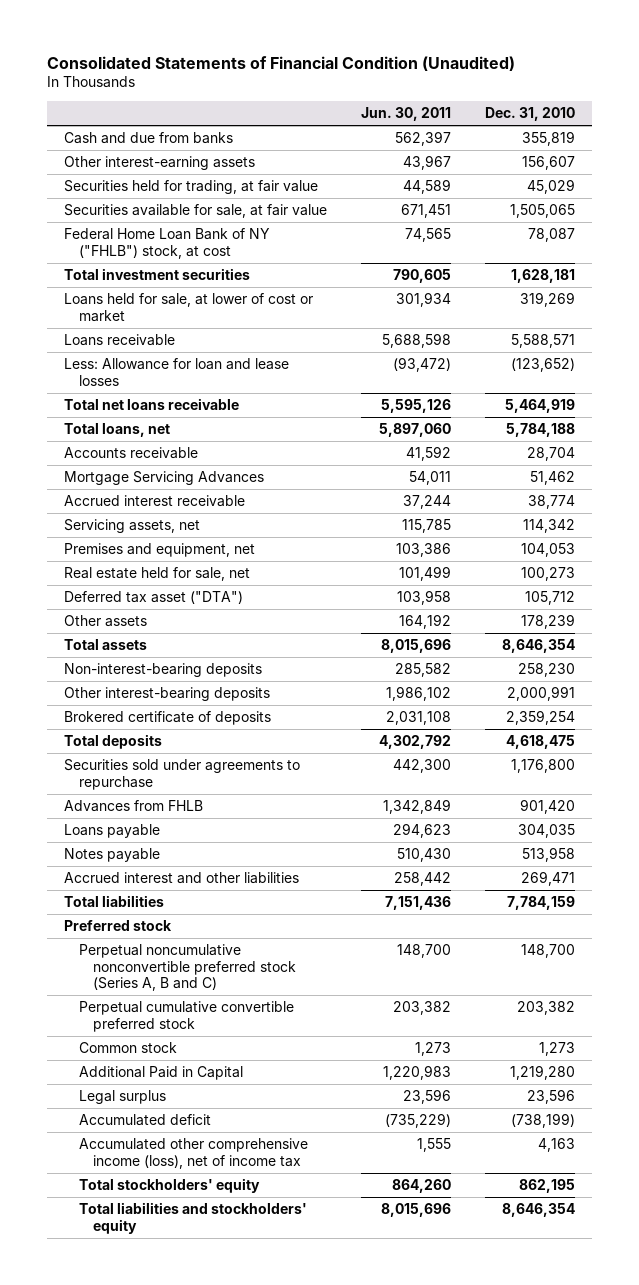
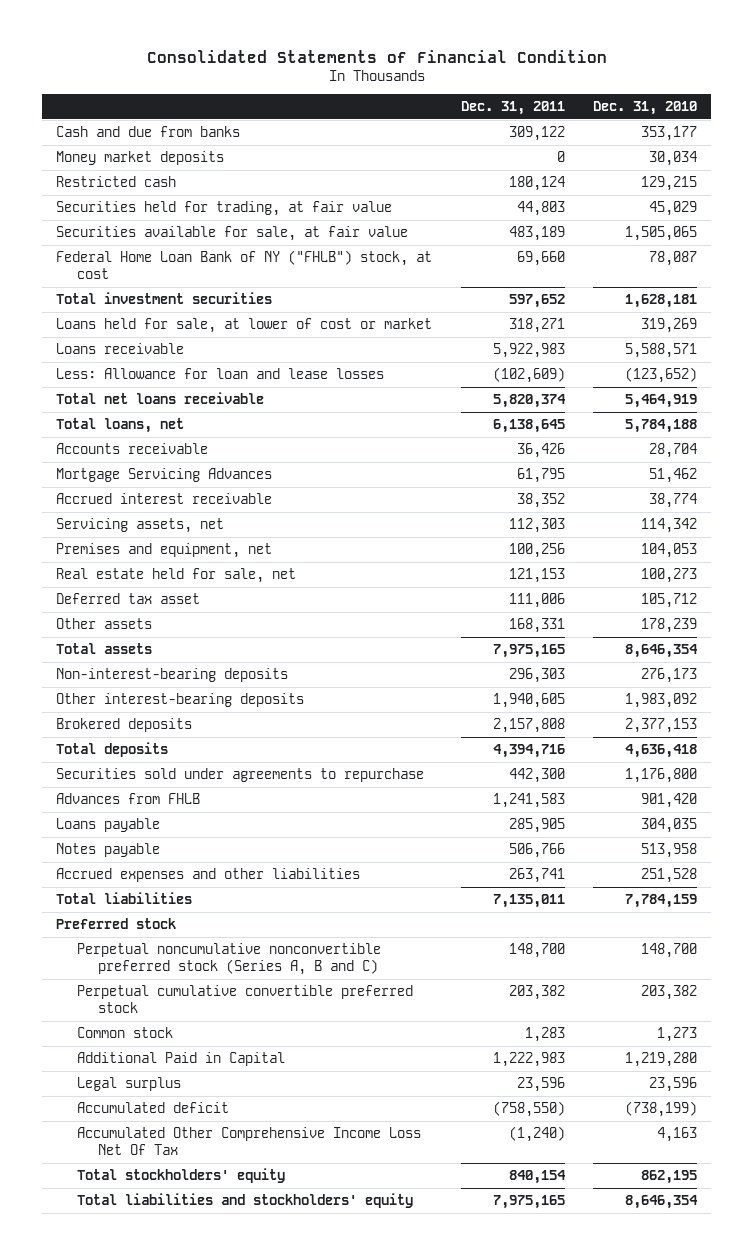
[47,55,516,71] Consolidated Statements of Financial Condition (Unaudited) -> [146,49,607,63] Consolidated Statements of Financial Condition
[361,107,452,122] Jun. 30, 2011 -> none
none -> [460,101,565,116] Dec. 31, 2011
[64,156,256,171] Other interest-earning assets -> none
[521,131,575,147] 355,819 -> [641,126,698,142] 353,177
none -> [56,151,225,166] Money market deposits
none -> [56,176,177,188] Restricted cash
[64,591,244,605] Deferred tax asset ("DTA") -> [56,593,201,605] Deferred tax asset
[517,663,575,678] 258,230 -> [641,668,698,684] 276,173
[506,686,575,702] 2,000,991 -> [625,693,698,709] 1,983,092
[64,711,272,726] Brokered certificate of deposits -> [56,718,193,733] Brokered deposits
[505,710,575,726] 2,359,254 -> [625,718,698,734] 2,377,153
[505,735,575,750] 4,618,475 -> [625,744,698,759] 4,636,418
[64,872,300,885] Accrued interest and other liabilities -> [56,868,361,883] Accrued expenses and other liabilities
[520,871,575,887] 269,471 -> [641,868,698,884] 251,528
[78,1138,308,1169] Accumulated other comprehensive income (loss), net of income tax -> [76,1127,421,1156] Accumulated Other Comprehensive Income Loss Net Of Tax

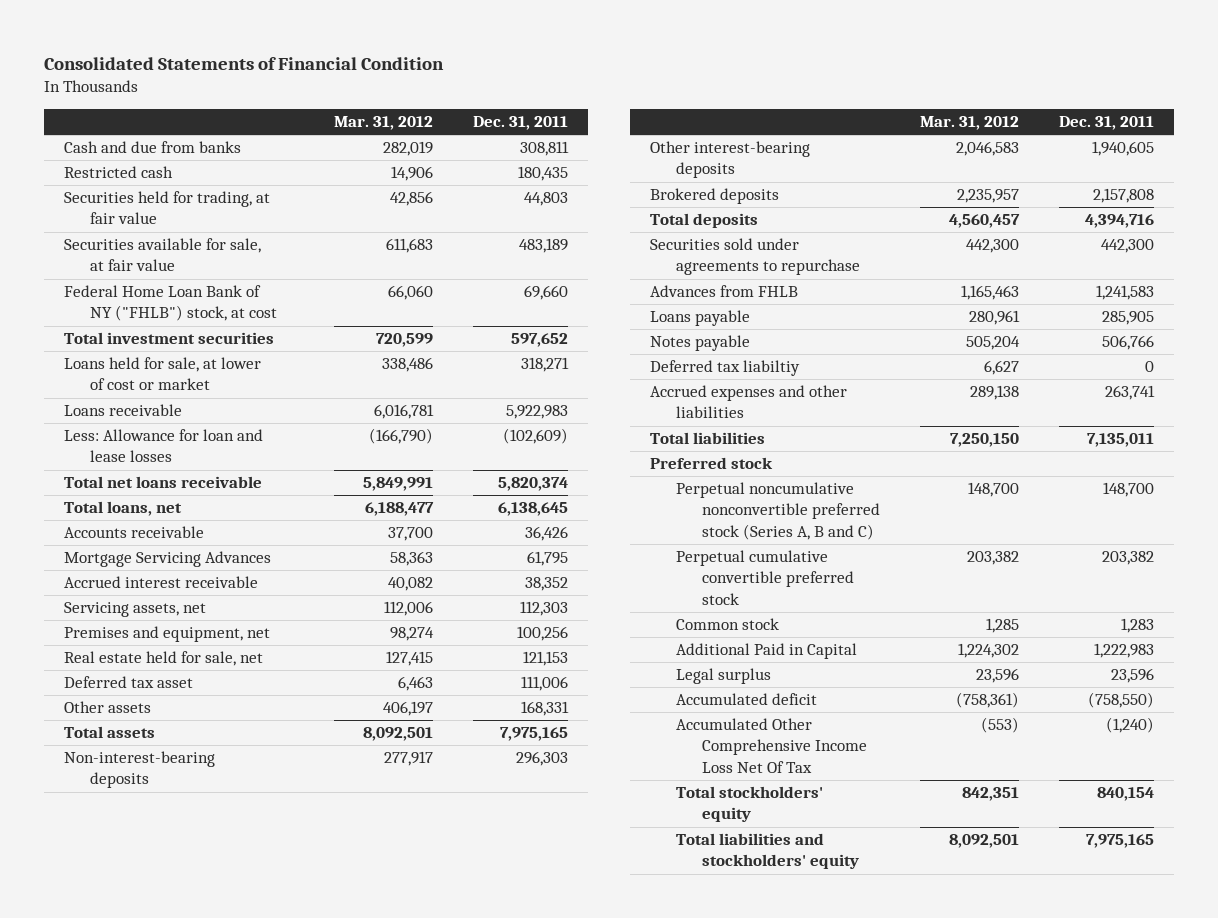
[593,101,698,116] Dec. 31, 2010 -> none
none -> [333,116,433,131] Mar. 31, 2012
[56,151,225,166] Money market deposits -> none
[508,126,565,142] 309,122 -> [519,141,569,157] 308,811
[508,176,565,192] 180,124 -> [517,166,568,182] 180,435
none -> [650,360,801,377] Deferred tax liabiltiy

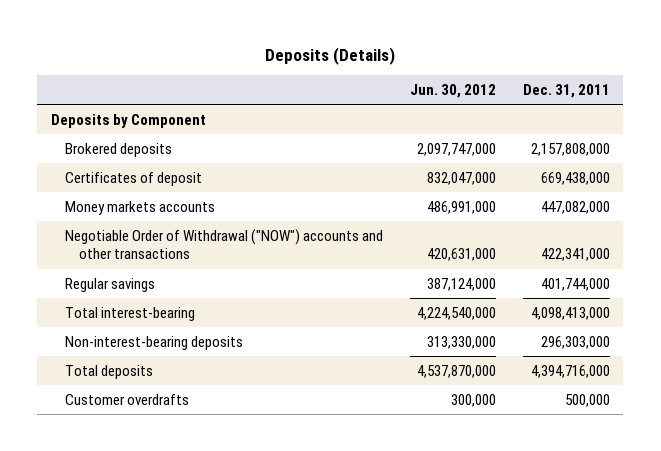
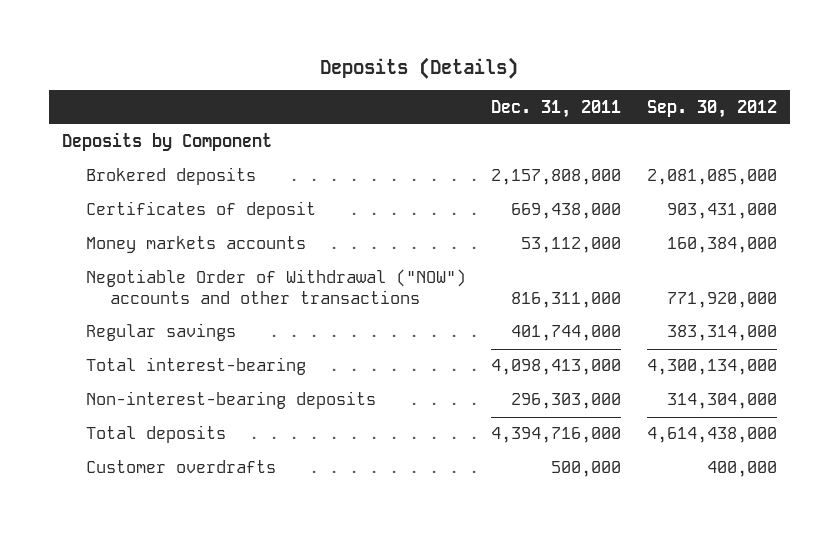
[409,84,496,99] Jun. 30, 2012 -> none
none -> [647,99,778,118] Sep. 30, 2012
[540,200,610,214] 447,082,000 -> [521,237,622,254] 53,112,000
[540,248,610,262] 422,341,000 -> [511,292,622,309] 816,311,000

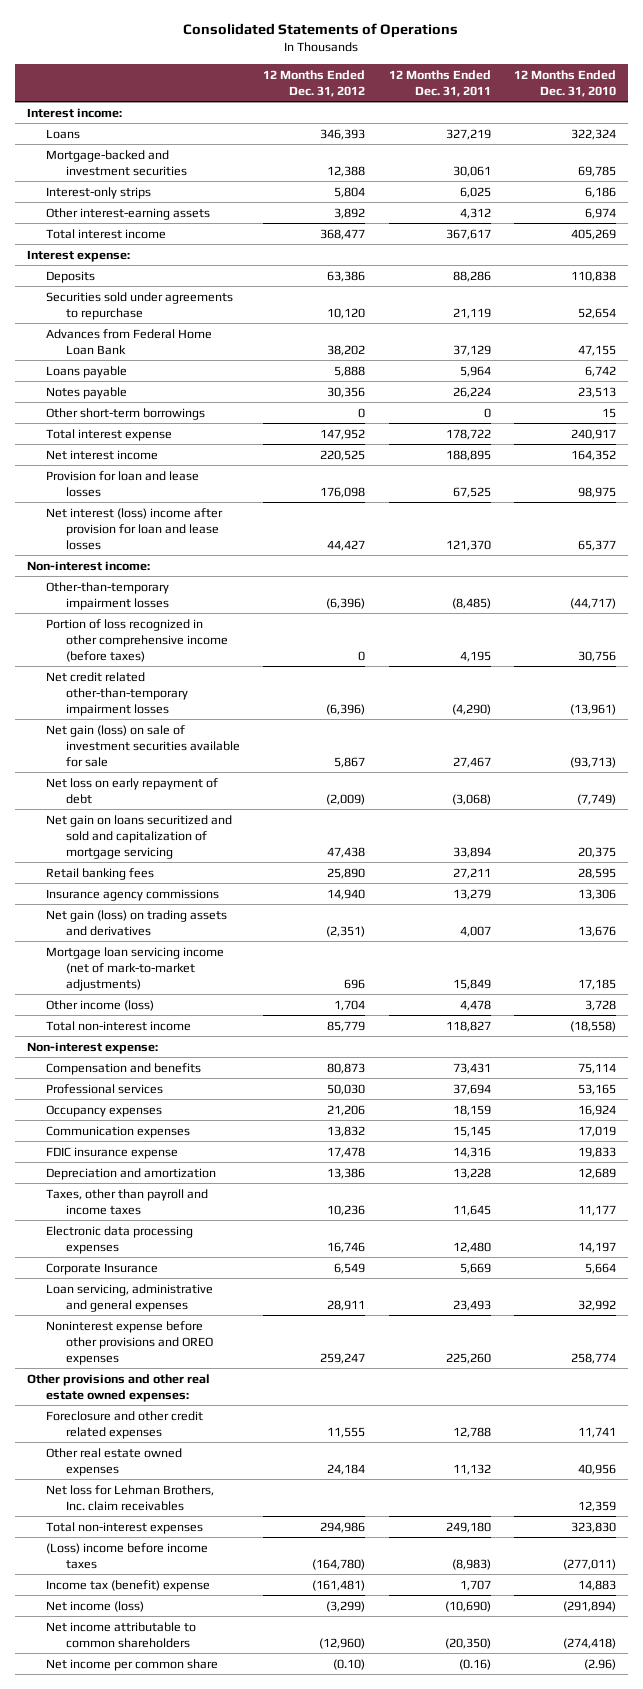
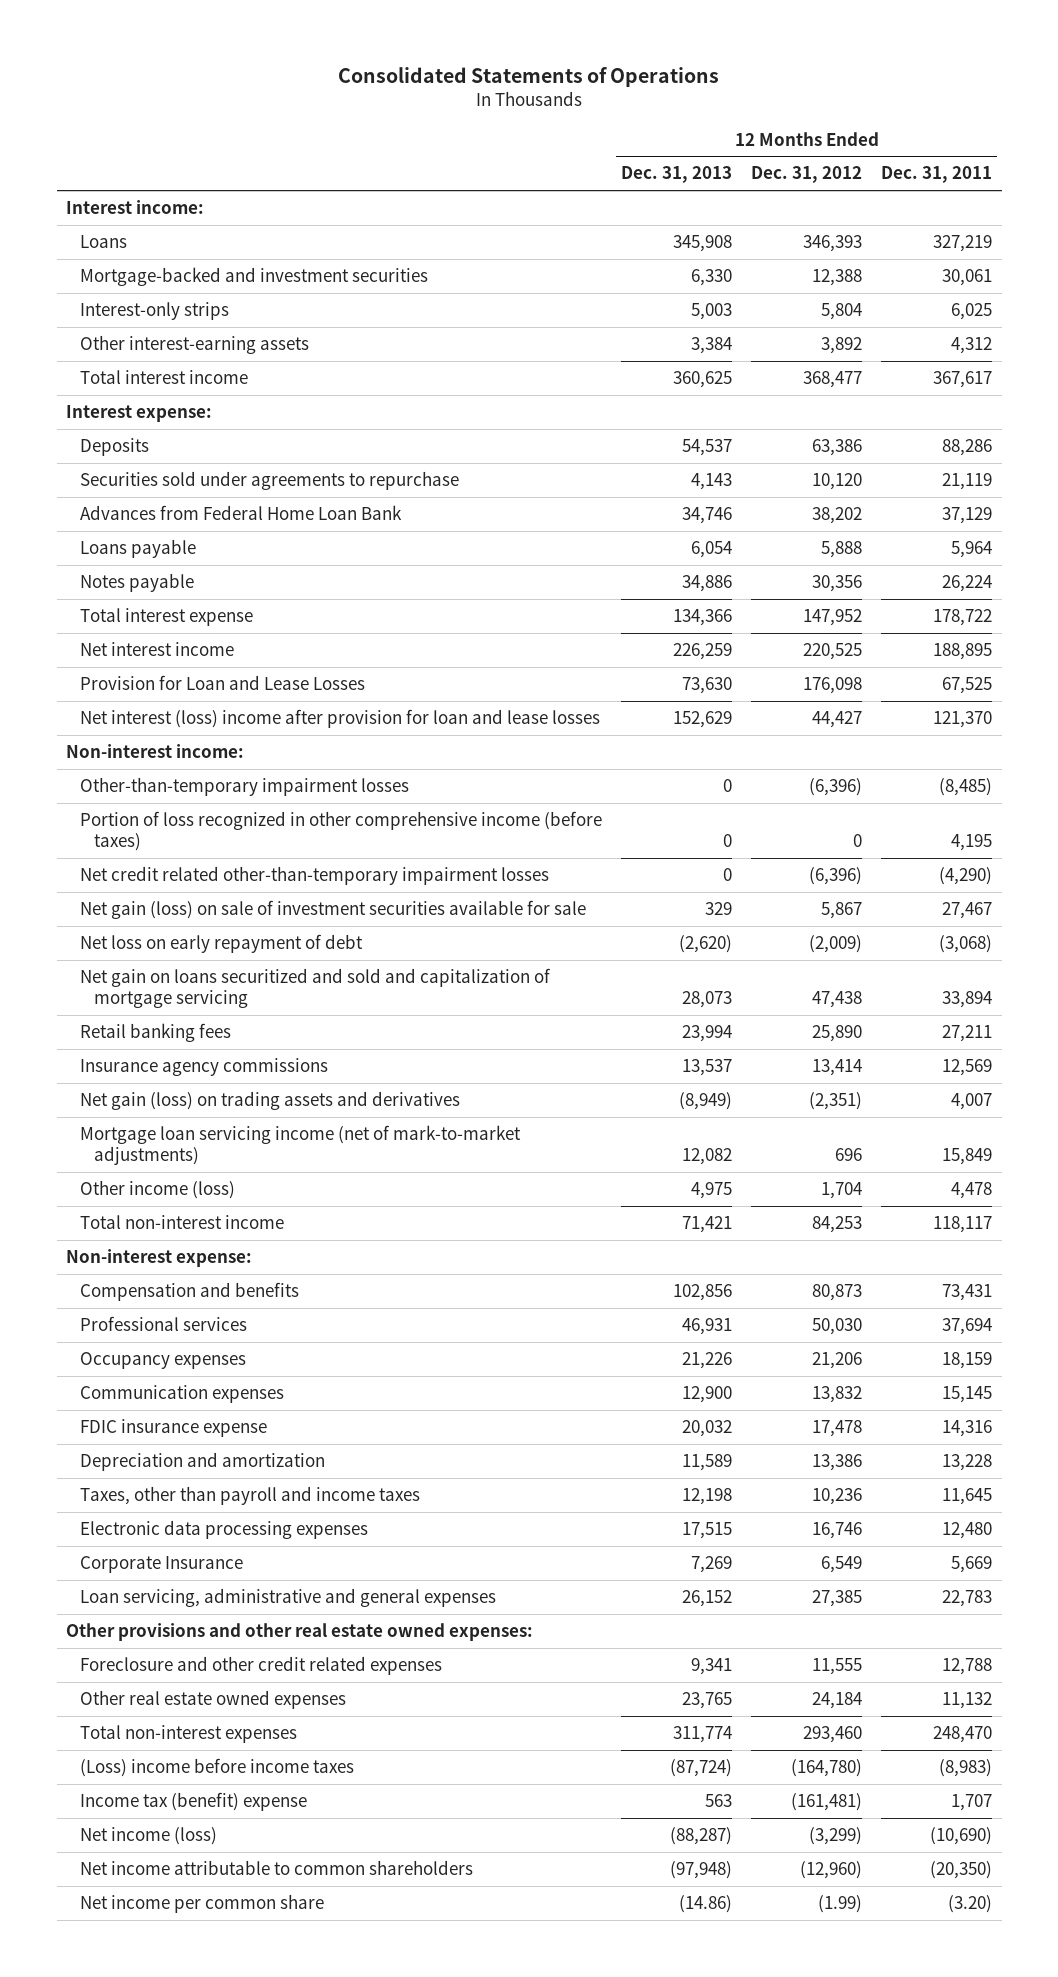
[514,69,617,97] 12 Months Ended Dec. 31, 2010 -> none
none -> [620,166,732,184] Dec. 31, 2013
[46,407,206,420] Other short-term borrowings -> none
[46,470,200,497] Provision for loan and lease losses -> [79,675,365,691] Provision for Loan and Lease Losses
[327,888,366,900] 14,940 -> [812,1059,863,1077] 13,414
[452,888,491,900] 13,279 -> [942,1059,993,1077] 12,569
[327,1020,366,1032] 85,779 -> [812,1216,863,1234] 84,253
[445,1020,491,1032] 118,827 -> [933,1216,993,1234] 118,117
[46,1320,213,1365] Noninterest expense before other provisions and OREO expenses -> none
[327,1299,366,1311] 28,911 -> [812,1590,863,1608] 27,385
[452,1299,491,1311] 23,493 -> [942,1590,993,1608] 22,783
[46,1484,215,1511] Net loss for Lehman Brothers, Inc. claim receivables -> none
[320,1521,366,1533] 294,986 -> [803,1726,863,1744] 293,460
[445,1521,491,1533] 249,180 -> [933,1726,993,1744] 248,470
[333,1658,366,1670] (0.10) -> [818,1895,863,1914] (1.99)
[458,1658,491,1670] (0.16) -> [948,1895,993,1914] (3.20)

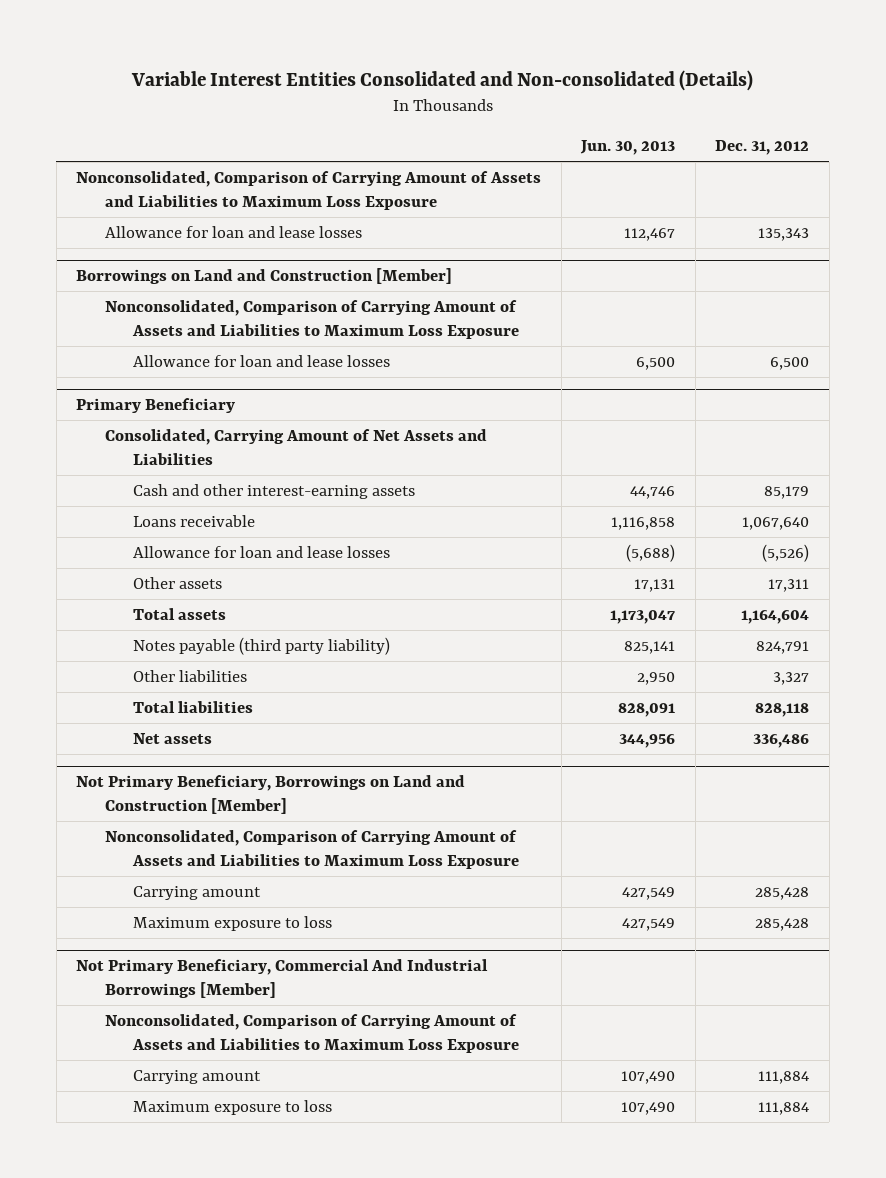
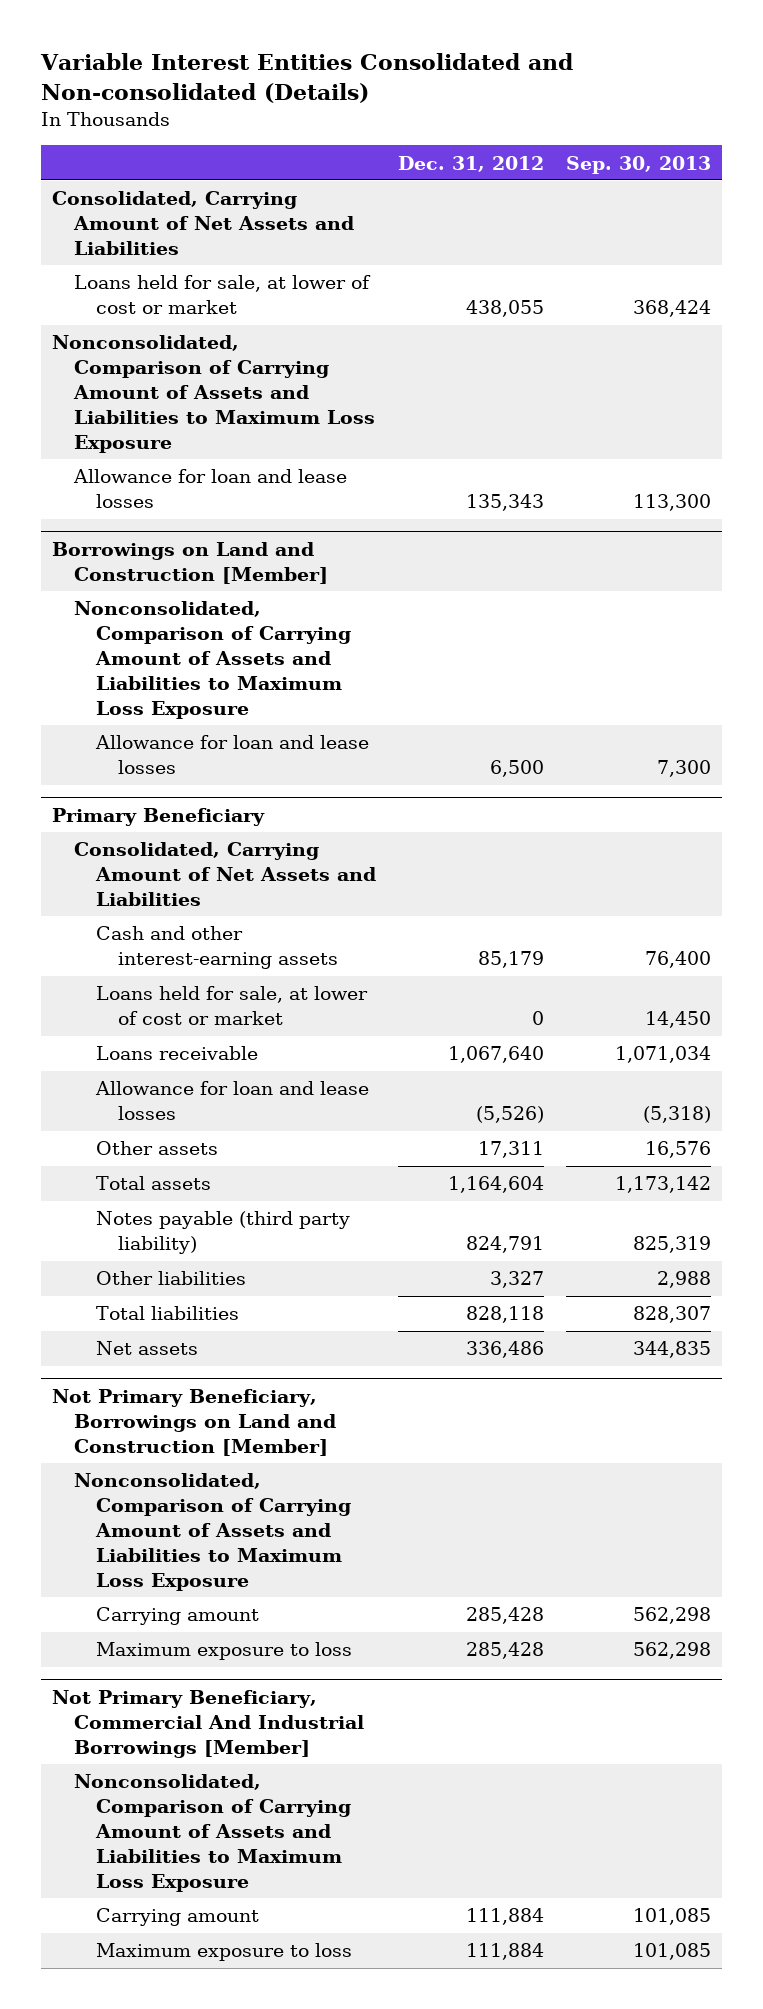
[580,140,676,156] Jun. 30, 2013 -> none
none -> [565,155,711,174] Sep. 30, 2013
none -> [51,191,354,256] Consolidated, Carrying Amount of Net Assets and Liabilities
none -> [73,275,371,315] Loans held for sale, at lower of cost or market
none -> [95,986,368,1026] Loans held for sale, at lower of cost or market

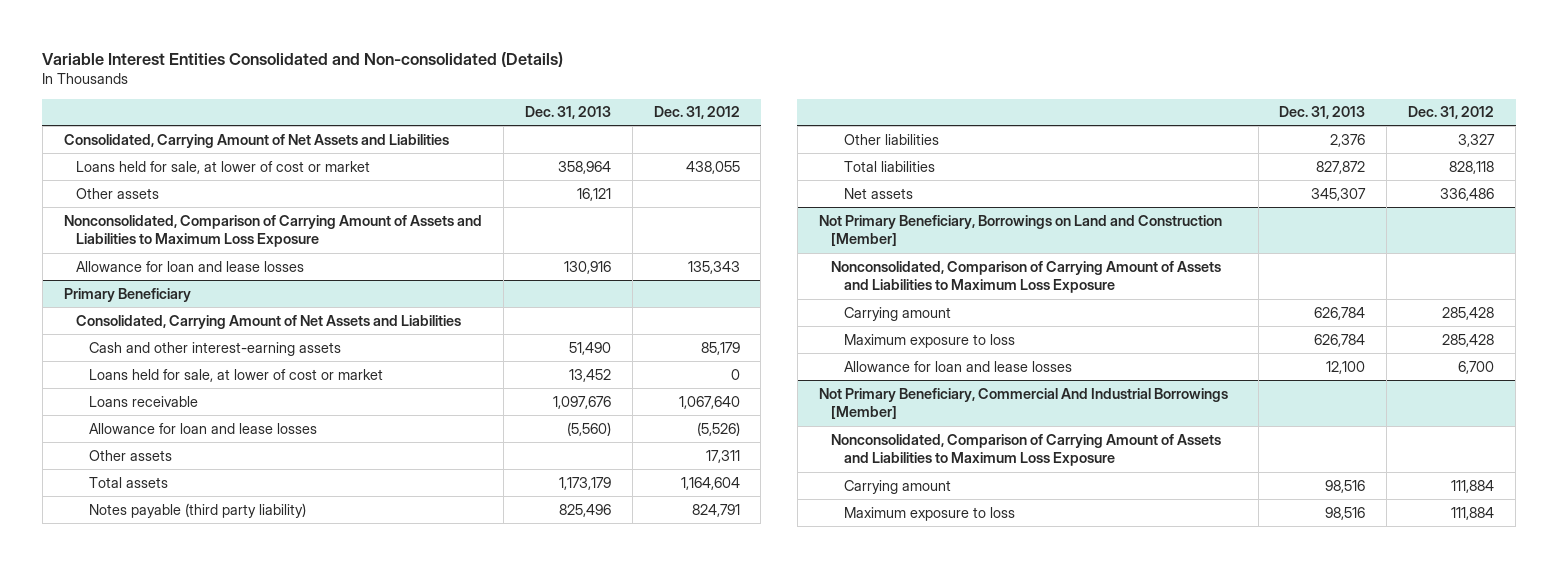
[565,155,711,174] Sep. 30, 2013 -> none
none -> [524,106,611,120] Dec. 31, 2013
none -> [76,187,160,199] Other assets
[51,541,328,584] Borrowings on Land and Construction [Member] -> none
[73,601,351,719] Nonconsolidated, Comparison of Carrying Amount of Assets and Liabilities to Maximum Loss Exposure -> none
[94,735,369,775] Allowance for loan and lease losses -> none
none -> [843,360,1072,372] Allowance for loan and lease losses

